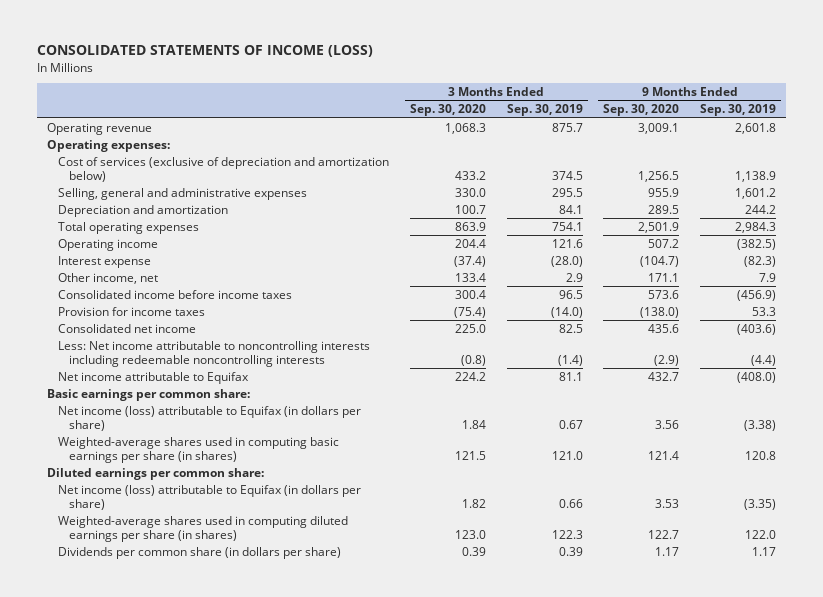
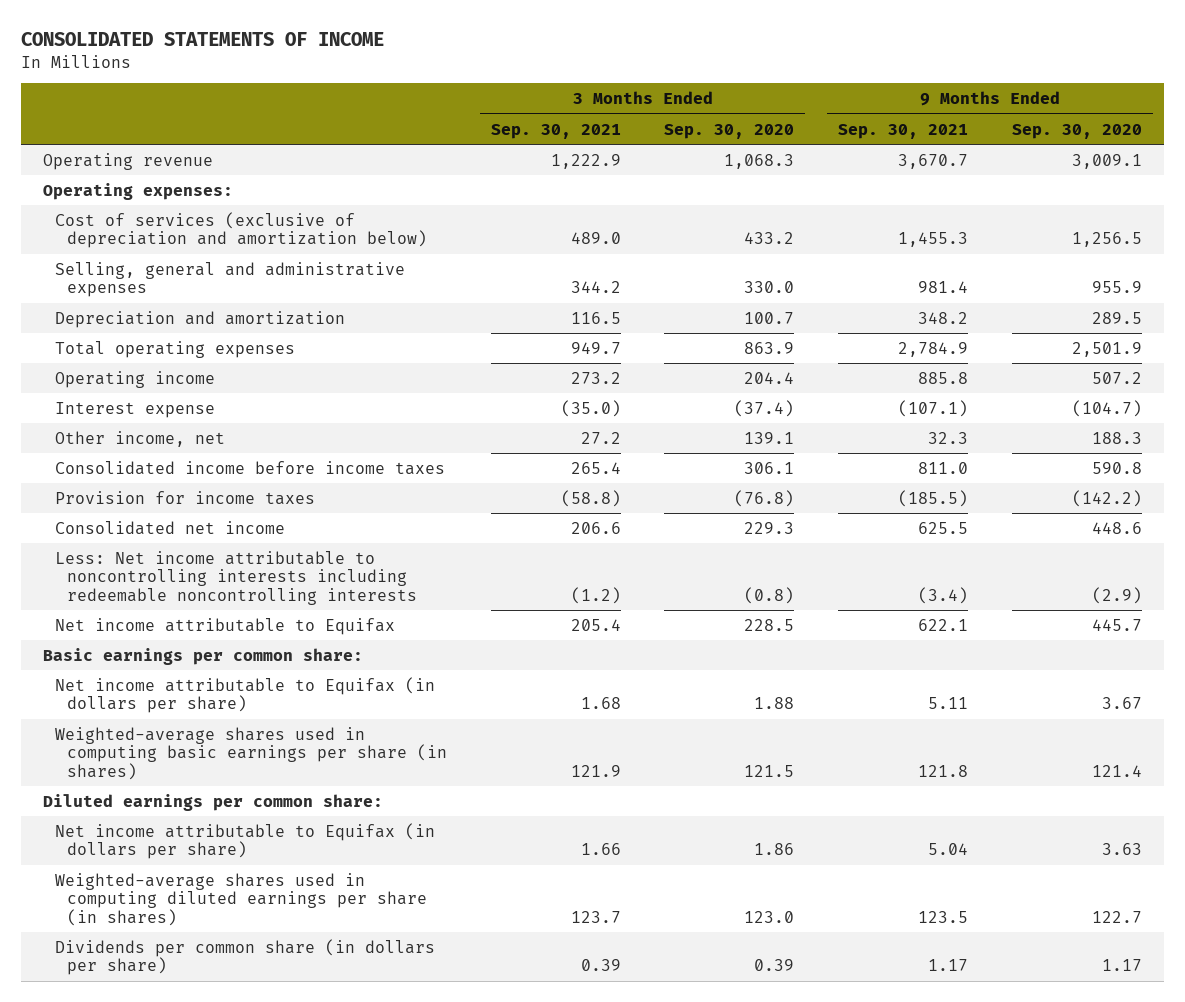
[36,45,373,58] CONSOLIDATED STATEMENTS OF INCOME (LOSS) -> [21,32,385,47] CONSOLIDATED STATEMENTS OF INCOME
[506,104,583,117] Sep. 30, 2019 -> none
[700,104,777,117] Sep. 30, 2019 -> none
none -> [490,123,621,139] Sep. 30, 2021
none -> [838,123,969,139] Sep. 30, 2021
[455,272,487,282] 133.4 -> [744,431,795,444] 139.1
[648,272,680,282] 171.1 -> [1092,431,1143,444] 188.3
[455,289,487,299] 300.4 -> [744,461,795,474] 306.1
[648,289,680,299] 573.6 -> [1092,461,1143,474] 590.8
[454,306,487,318] (75.4) -> [734,489,795,507] (76.8)
[640,306,680,318] (138.0) -> [1072,489,1143,507] (142.2)
[455,323,487,333] 225.0 -> [744,521,795,534] 229.3
[648,323,680,333] 435.6 -> [1092,521,1143,534] 448.6
[455,371,487,381] 224.2 -> [744,618,795,631] 228.5
[648,371,680,381] 432.7 -> [1092,618,1143,631] 445.7
[58,405,362,431] Net income (loss) attributable to Equifax (in dollars per share) -> [55,676,436,714] Net income attributable to Equifax (in dollars per share)
[462,419,487,429] 1.84 -> [754,697,795,710] 1.88
[655,419,680,429] 3.56 -> [1102,697,1143,710] 3.67
[58,484,362,510] Net income (loss) attributable to Equifax (in dollars per share) -> [55,822,436,860] Net income attributable to Equifax (in dollars per share)
[462,498,487,508] 1.82 -> [754,843,795,856] 1.86
[655,498,680,508] 3.53 -> [1102,843,1143,856] 3.63

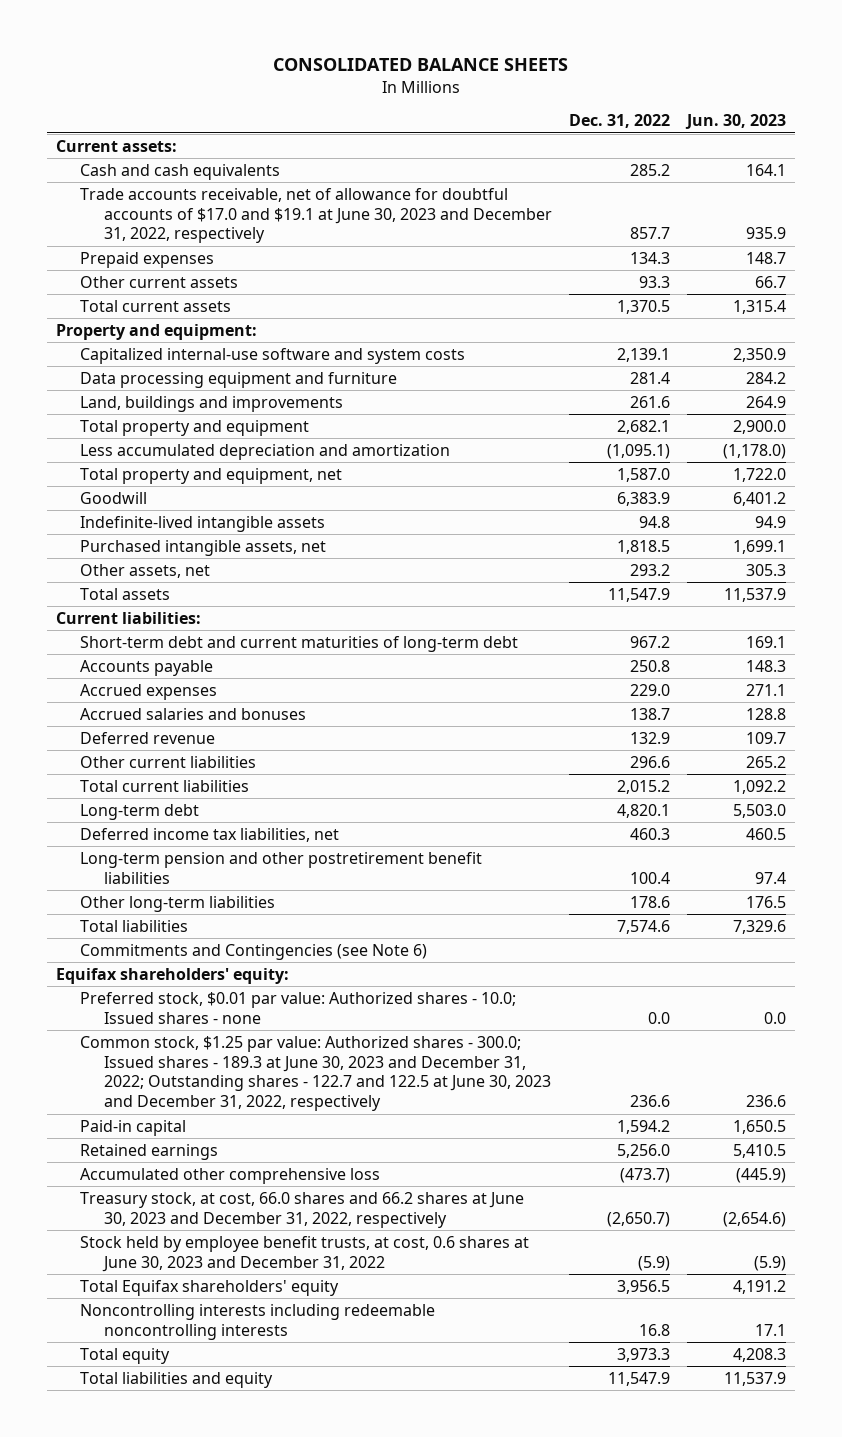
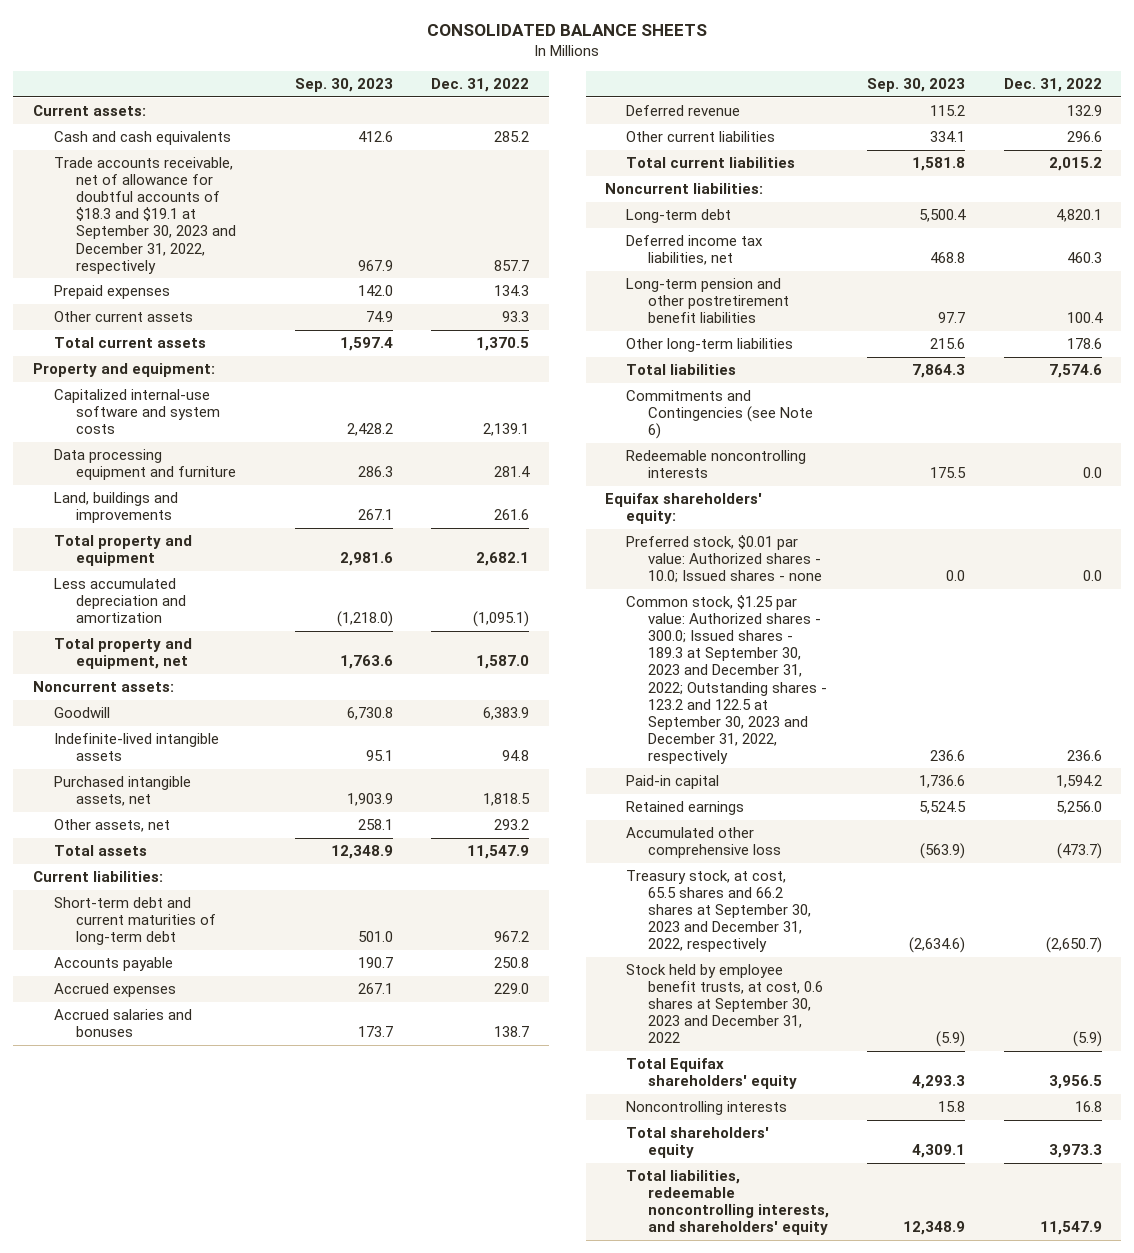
[685,114,787,130] Jun. 30, 2023 -> none
none -> [294,78,393,93] Sep. 30, 2023
[79,187,552,244] Trade accounts receivable, net of allowance for doubtful accounts of $17.0 and $19.1 at June 30, 2023 and December 31, 2022, respectively -> [54,157,236,274] Trade accounts receivable, net of allowance for doubtful accounts of $18.3 and $19.1 at September 30, 2023 and December 31, 2022, respectively
none -> [32,681,174,693] Noncurrent assets:
none -> [604,183,763,195] Noncurrent liabilities:
none -> [626,450,807,479] Redeemable noncontrolling interests
[79,1035,551,1112] Common stock, $1.25 par value: Authorized shares - 300.0; Issued shares - 189.3 at June 30, 2023 and December 31, 2022; Outstanding shares - 122.7 and 122.5 at June 30, 2023 and December 31, 2022, respectively -> [626,595,827,764] Common stock, $1.25 par value: Authorized shares - 300.0; Issued shares - 189.3 at September 30, 2023 and December 31, 2022; Outstanding shares - 123.2 and 122.5 at September 30, 2023 and December 31, 2022, respectively
[79,1191,524,1228] Treasury stock, at cost, 66.0 shares and 66.2 shares at June 30, 2023 and December 31, 2022, respectively -> [626,870,811,953] Treasury stock, at cost, 65.5 shares and 66.2 shares at September 30, 2023 and December 31, 2022, respectively
[79,1235,529,1272] Stock held by employee benefit trusts, at cost, 0.6 shares at June 30, 2023 and December 31, 2022 -> [626,964,823,1044] Stock held by employee benefit trusts, at cost, 0.6 shares at September 30, 2023 and December 31, 2022
[79,1303,435,1340] Noncontrolling interests including redeemable noncontrolling interests -> [626,1101,788,1116] Noncontrolling interests
[79,1347,170,1364] Total equity -> [626,1127,770,1159] Total shareholders' equity
[79,1371,273,1388] Total liabilities and equity -> [626,1170,829,1236] Total liabilities, redeemable noncontrolling interests, and shareholders' equity

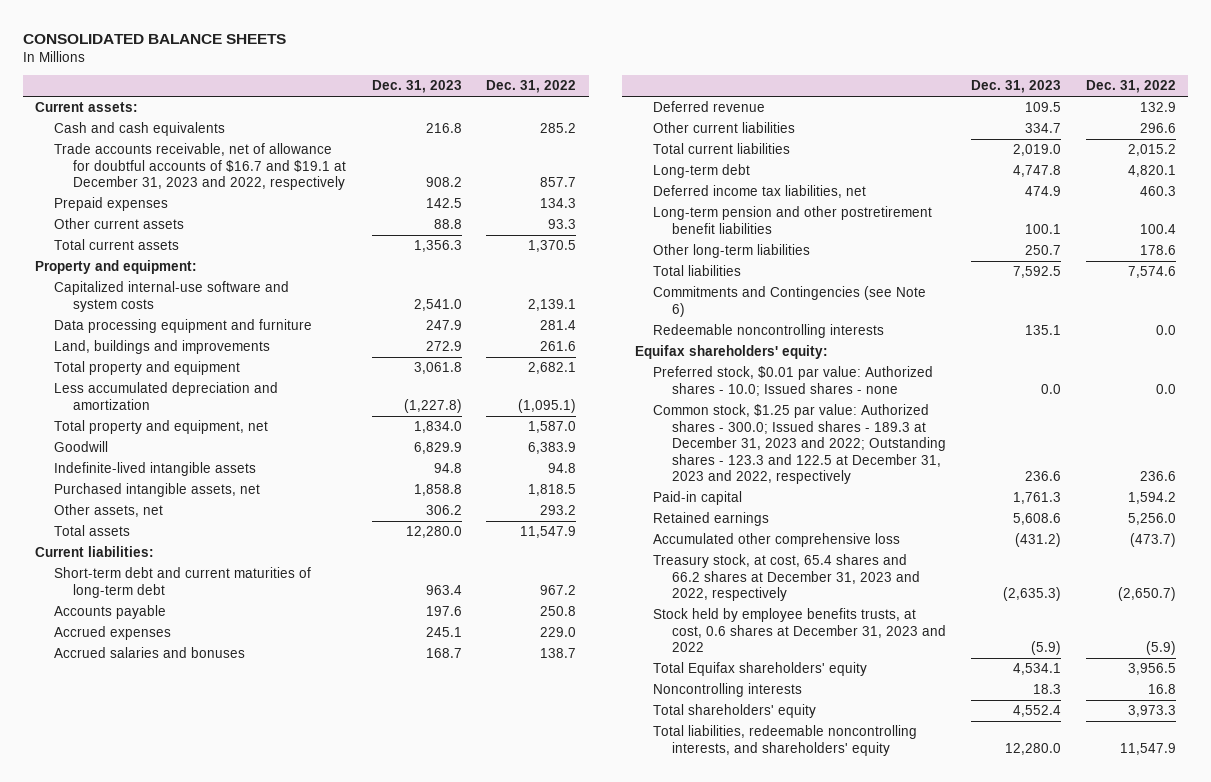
[294,78,393,93] Sep. 30, 2023 -> none
none -> [371,80,462,94] Dec. 31, 2023
[54,157,236,274] Trade accounts receivable, net of allowance for doubtful accounts of $18.3 and $19.1 at September 30, 2023 and December 31, 2022, respectively -> [53,143,346,191] Trade accounts receivable, net of allowance for doubtful accounts of $16.7 and $19.1 at December 31, 2023 and 2022, respectively
[32,681,174,693] Noncurrent assets: -> none
[604,183,763,195] Noncurrent liabilities: -> none
[626,595,827,764] Common stock, $1.25 par value: Authorized shares - 300.0; Issued shares - 189.3 at September 30, 2023 and December 31, 2022; Outstanding shares - 123.2 and 122.5 at September 30, 2023 and December 31, 2022, respectively -> [653,404,947,485] Common stock, $1.25 par value: Authorized shares - 300.0; Issued shares - 189.3 at December 31, 2023 and 2022; Outstanding shares - 123.3 and 122.5 at December 31, 2023 and 2022, respectively
[626,870,811,953] Treasury stock, at cost, 65.5 shares and 66.2 shares at September 30, 2023 and December 31, 2022, respectively -> [653,554,921,602] Treasury stock, at cost, 65.4 shares and 66.2 shares at December 31, 2023 and 2022, respectively
[626,964,823,1044] Stock held by employee benefit trusts, at cost, 0.6 shares at September 30, 2023 and December 31, 2022 -> [653,608,947,653] Stock held by employee benefits trusts, at cost, 0.6 shares at December 31, 2023 and 2022

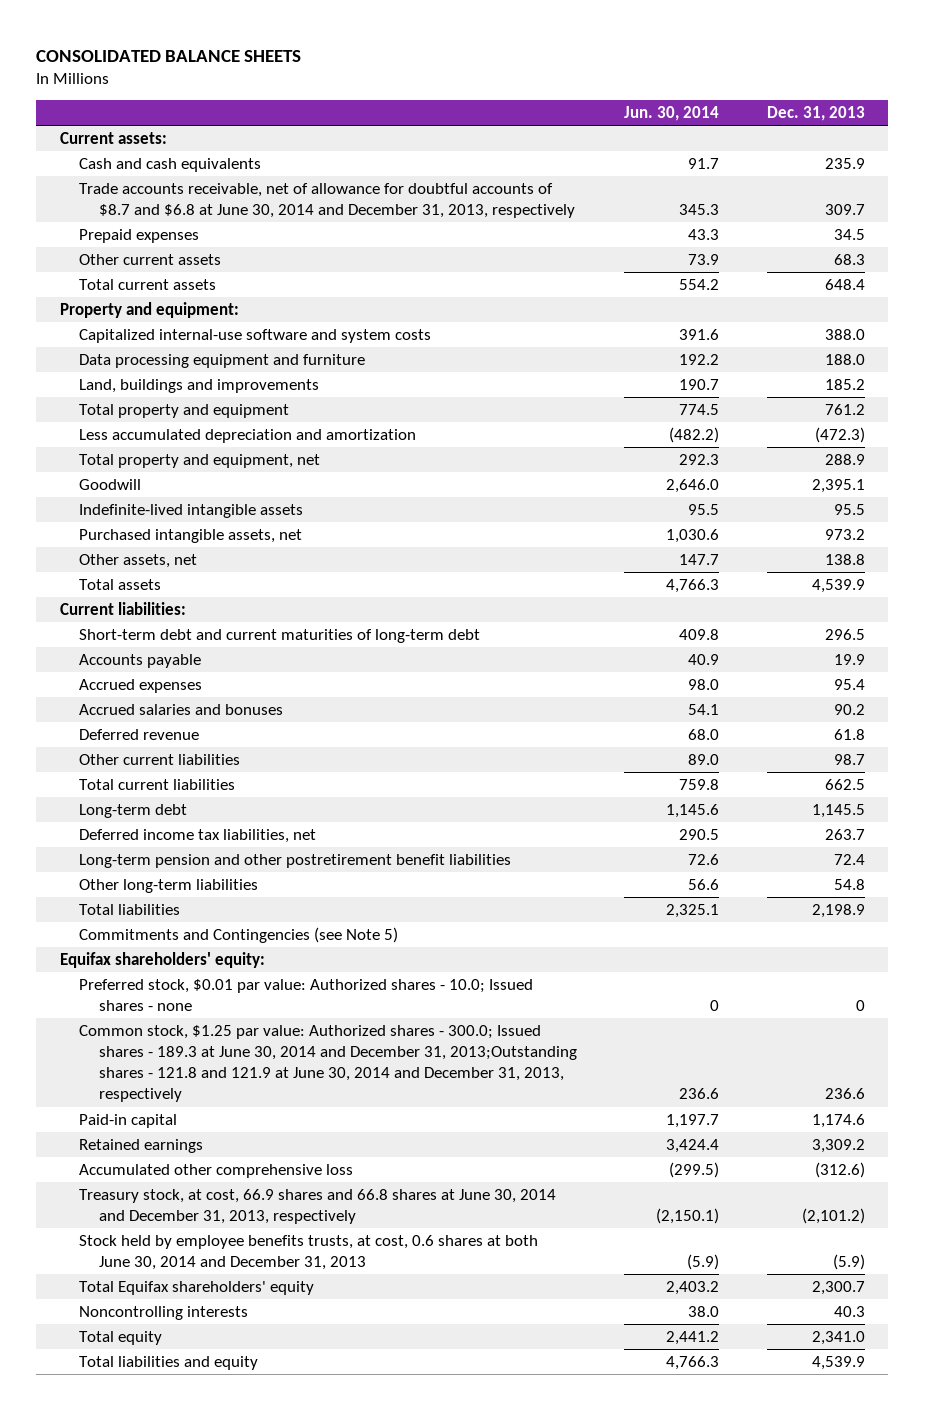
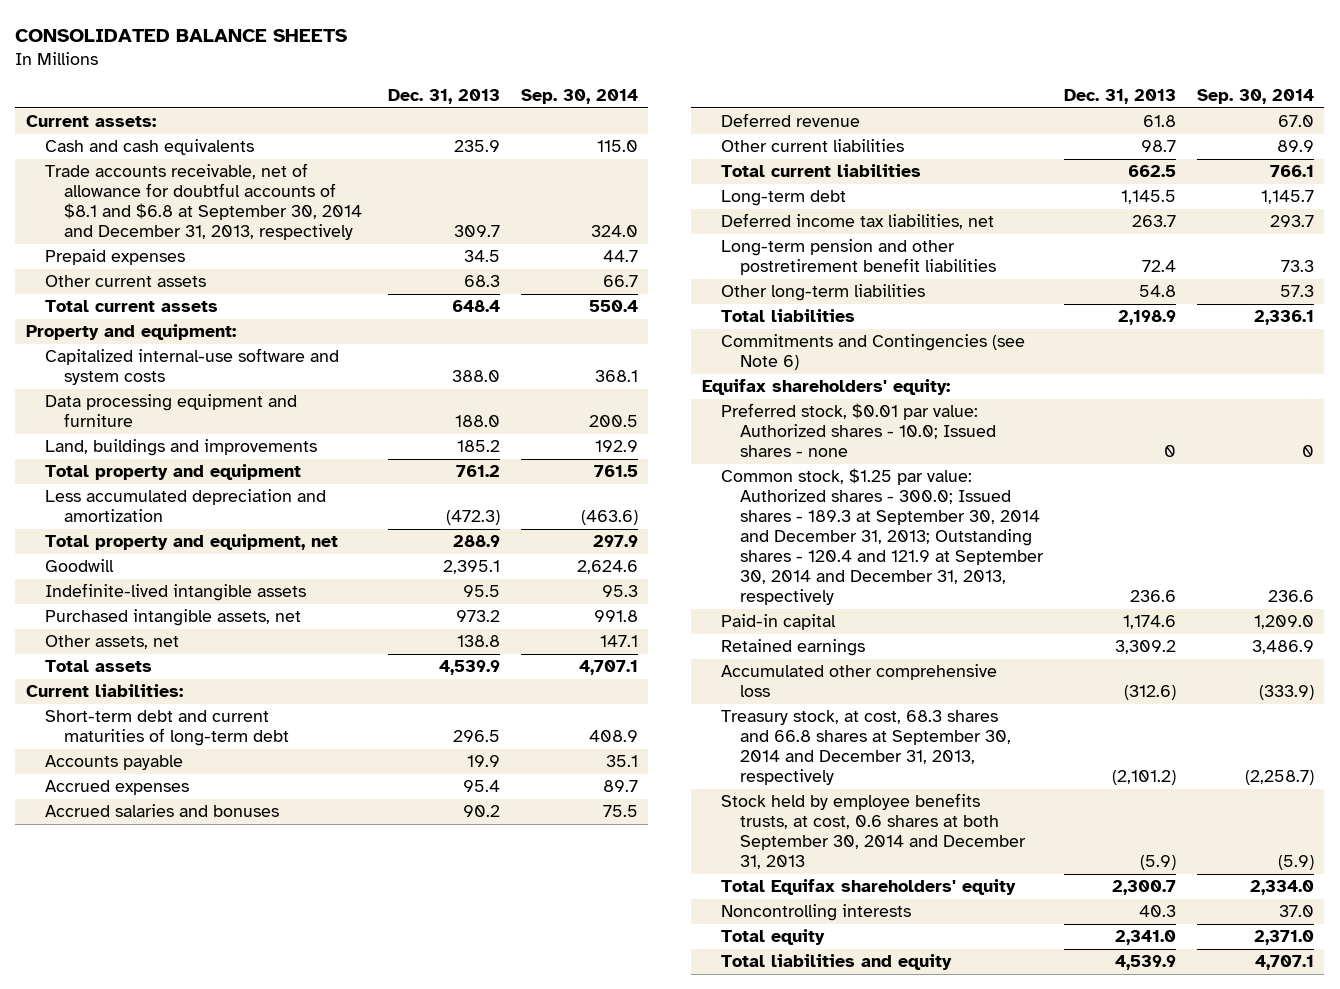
[624,105,720,121] Jun. 30, 2014 -> none
none -> [520,88,638,104] Sep. 30, 2014
[79,182,575,219] Trade accounts receivable, net of allowance for doubtful accounts of $8.7 and $6.8 at June 30, 2014 and December 31, 2013, respectively -> [44,163,362,241] Trade accounts receivable, net of allowance for doubtful accounts of $8.1 and $6.8 at September 30, 2014 and December 31, 2013, respectively
[79,926,399,943] Commitments and Contingencies (see Note 5) -> [720,334,1025,371] Commitments and Contingencies (see Note 6)
[79,1024,577,1103] Common stock, $1.25 par value: Authorized shares - 300.0; Issued shares - 189.3 at June 30, 2014 and December 31, 2013;Outstanding shares - 121.8 and 121.9 at June 30, 2014 and December 31, 2013, respectively -> [720,468,1044,606] Common stock, $1.25 par value: Authorized shares - 300.0; Issued shares - 189.3 at September 30, 2014 and December 31, 2013; Outstanding shares - 120.4 and 121.9 at September 30, 2014 and December 31, 2013, respectively
[79,1188,557,1225] Treasury stock, at cost, 66.9 shares and 66.8 shares at June 30, 2014 and December 31, 2013, respectively -> [720,710,1011,786] Treasury stock, at cost, 68.3 shares and 66.8 shares at September 30, 2014 and December 31, 2013, respectively
[79,1234,539,1271] Stock held by employee benefits trusts, at cost, 0.6 shares at both June 30, 2014 and December 31, 2013 -> [720,793,1026,870] Stock held by employee benefits trusts, at cost, 0.6 shares at both September 30, 2014 and December 31, 2013

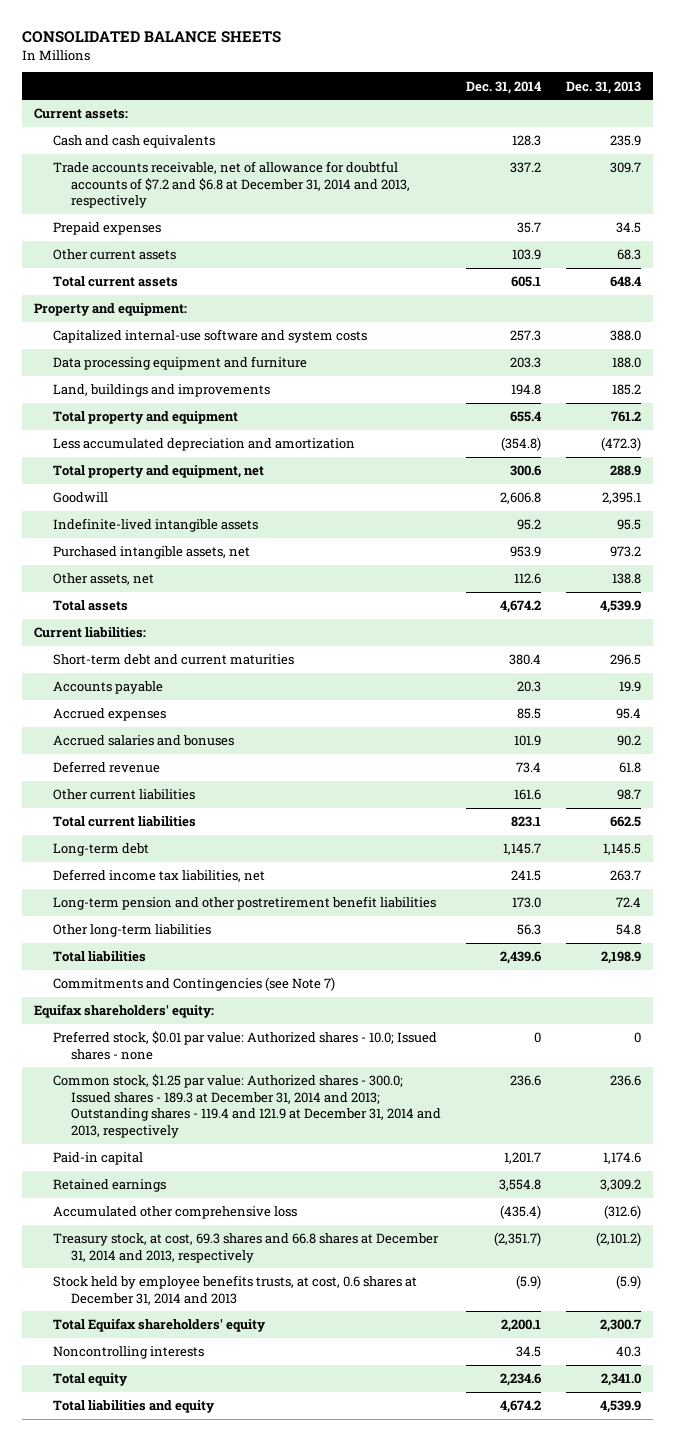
[520,88,638,104] Sep. 30, 2014 -> none
none -> [466,80,542,94] Dec. 31, 2014
[44,163,362,241] Trade accounts receivable, net of allowance for doubtful accounts of $8.1 and $6.8 at September 30, 2014 and December 31, 2013, respectively -> [52,161,411,209] Trade accounts receivable, net of allowance for doubtful accounts of $7.2 and $6.8 at December 31, 2014 and 2013, respectively
[44,710,289,747] Short-term debt and current maturities of long-term debt -> [52,654,294,666] Short-term debt and current maturities
[720,334,1025,371] Commitments and Contingencies (see Note 6) -> [52,977,335,992] Commitments and Contingencies (see Note 7)
[720,468,1044,606] Common stock, $1.25 par value: Authorized shares - 300.0; Issued shares - 189.3 at September 30, 2014 and December 31, 2013; Outstanding shares - 120.4 and 121.9 at September 30, 2014 and December 31, 2013, respectively -> [52,1074,442,1138] Common stock, $1.25 par value: Authorized shares - 300.0; Issued shares - 189.3 at December 31, 2014 and 2013; Outstanding shares - 119.4 and 121.9 at December 31, 2014 and 2013, respectively
[720,710,1011,786] Treasury stock, at cost, 68.3 shares and 66.8 shares at September 30, 2014 and December 31, 2013, respectively -> [52,1233,439,1263] Treasury stock, at cost, 69.3 shares and 66.8 shares at December 31, 2014 and 2013, respectively
[720,793,1026,870] Stock held by employee benefits trusts, at cost, 0.6 shares at both September 30, 2014 and December 31, 2013 -> [52,1275,417,1305] Stock held by employee benefits trusts, at cost, 0.6 shares at December 31, 2014 and 2013

